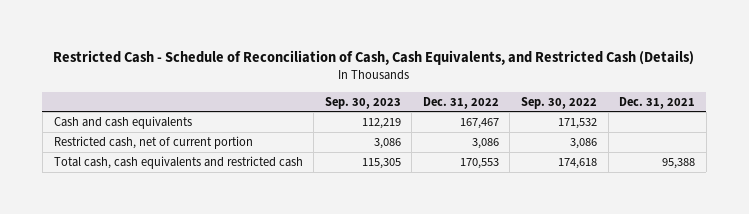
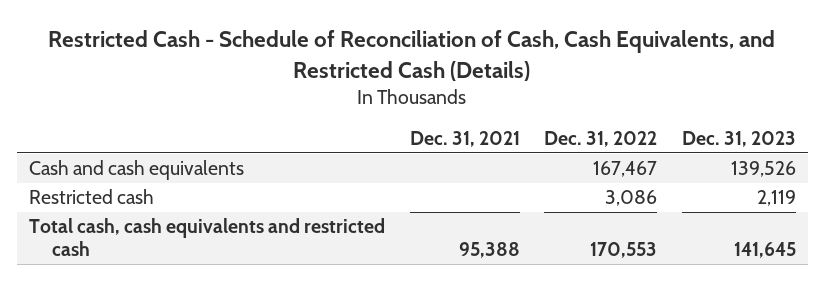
[324,96,401,109] Sep. 30, 2023 -> none
[521,96,598,109] Sep. 30, 2022 -> none
none -> [681,130,796,147] Dec. 31, 2023
[53,135,253,149] Restricted cash, net of current portion -> [29,189,155,205] Restricted cash

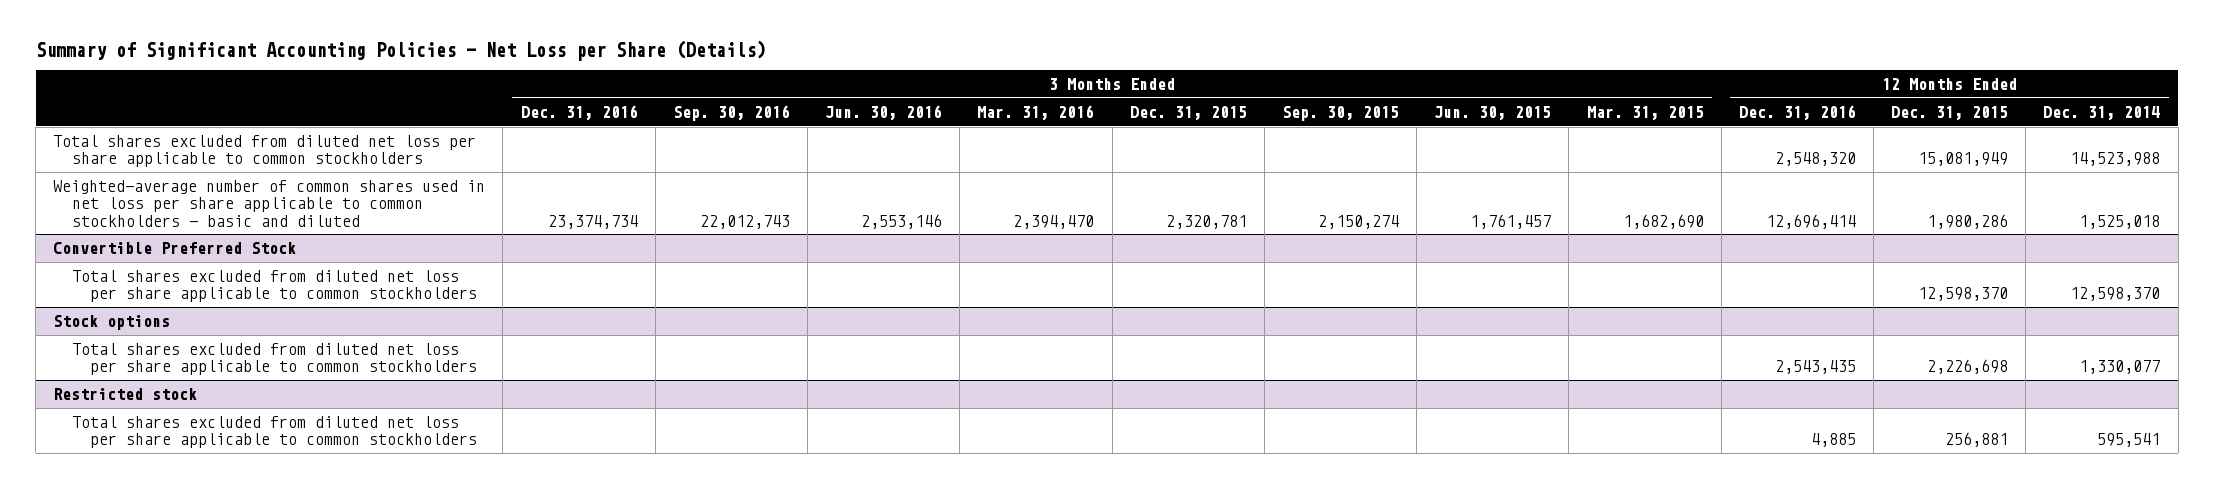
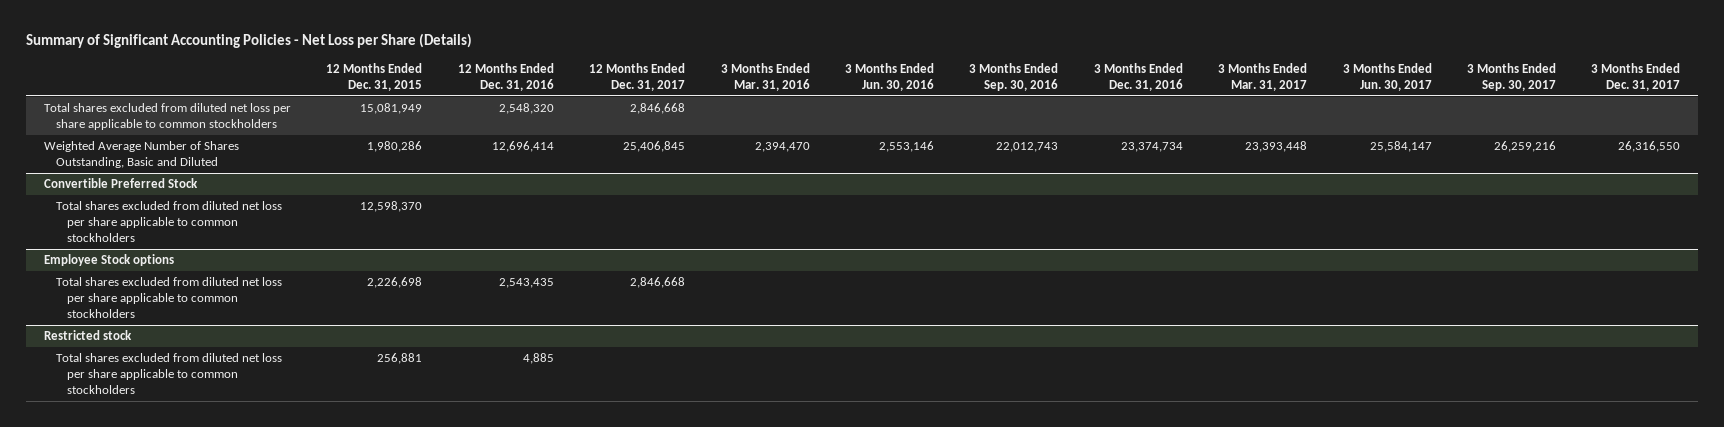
[1129,106,1247,121] Dec. 31, 2015 -> none
[1282,106,1400,122] Sep. 30, 2015 -> none
[1434,106,1552,121] Jun. 30, 2015 -> none
[1586,106,1704,121] Mar. 31, 2015 -> none
[2043,106,2161,121] Dec. 31, 2014 -> none
none -> [589,63,686,91] 12 Months Ended Dec. 31, 2017
none -> [1218,63,1308,91] 3 Months Ended Mar. 31, 2017
none -> [1342,63,1432,91] 3 Months Ended Jun. 30, 2017
none -> [1467,63,1557,91] 3 Months Ended Sep. 30, 2017
none -> [1591,63,1681,91] 3 Months Ended Dec. 31, 2017
[53,180,486,227] Weighted-average number of common shares used in net loss per share applicable to common stockholders - basic and diluted -> [43,141,239,168] Weighted Average Number of Shares Outstanding, Basic and Diluted
[53,315,171,331] Stock options -> [43,254,174,267] Employee Stock options

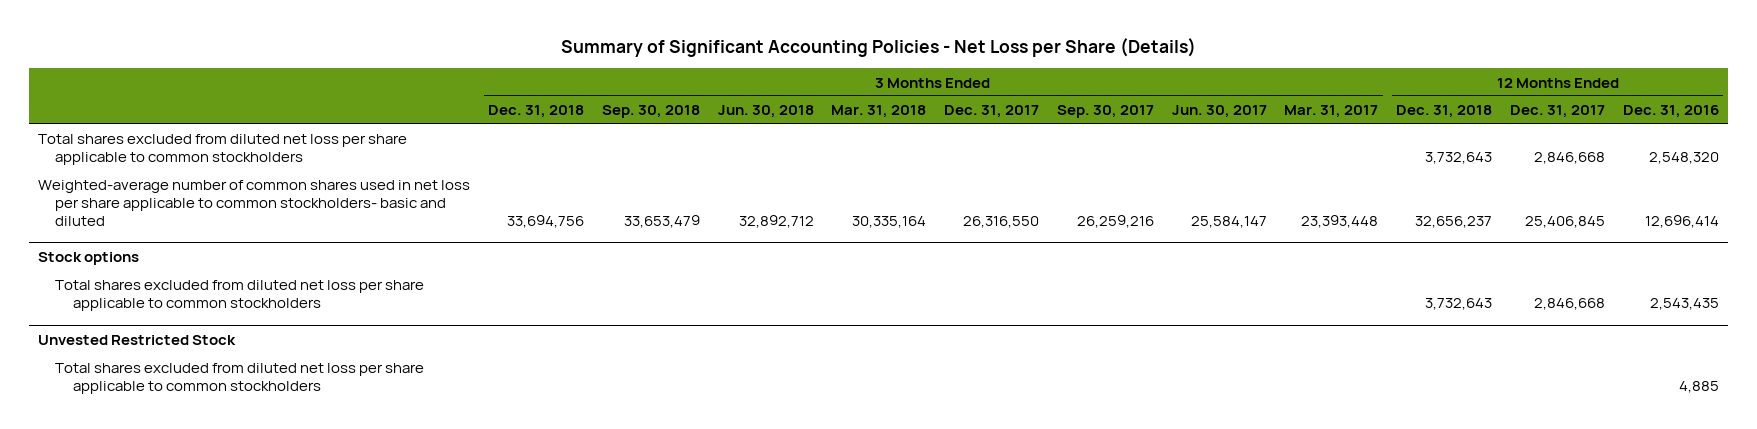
[326,63,423,91] 12 Months Ended Dec. 31, 2015 -> none
[720,63,810,91] 3 Months Ended Mar. 31, 2016 -> none
[844,63,934,91] 3 Months Ended Jun. 30, 2016 -> none
[969,63,1059,91] 3 Months Ended Sep. 30, 2016 -> none
[1093,63,1183,91] 3 Months Ended Dec. 31, 2016 -> none
none -> [488,105,585,119] Dec. 31, 2018
none -> [601,105,700,119] Sep. 30, 2018
none -> [717,105,814,119] Jun. 30, 2018
none -> [831,105,927,119] Mar. 31, 2018
none -> [1396,105,1493,119] Dec. 31, 2018
[43,178,198,189] Convertible Preferred Stock -> none
[55,201,282,242] Total shares excluded from diluted net loss per share applicable to common stockholders -> none
[43,141,239,168] Weighted Average Number of Shares Outstanding, Basic and Diluted -> [38,180,471,226] Weighted-average number of common shares used in net loss per share applicable to common stockholders- basic and diluted
[43,254,174,267] Employee Stock options -> [38,252,140,266] Stock options
[43,330,132,341] Restricted stock -> [38,335,237,346] Unvested Restricted Stock

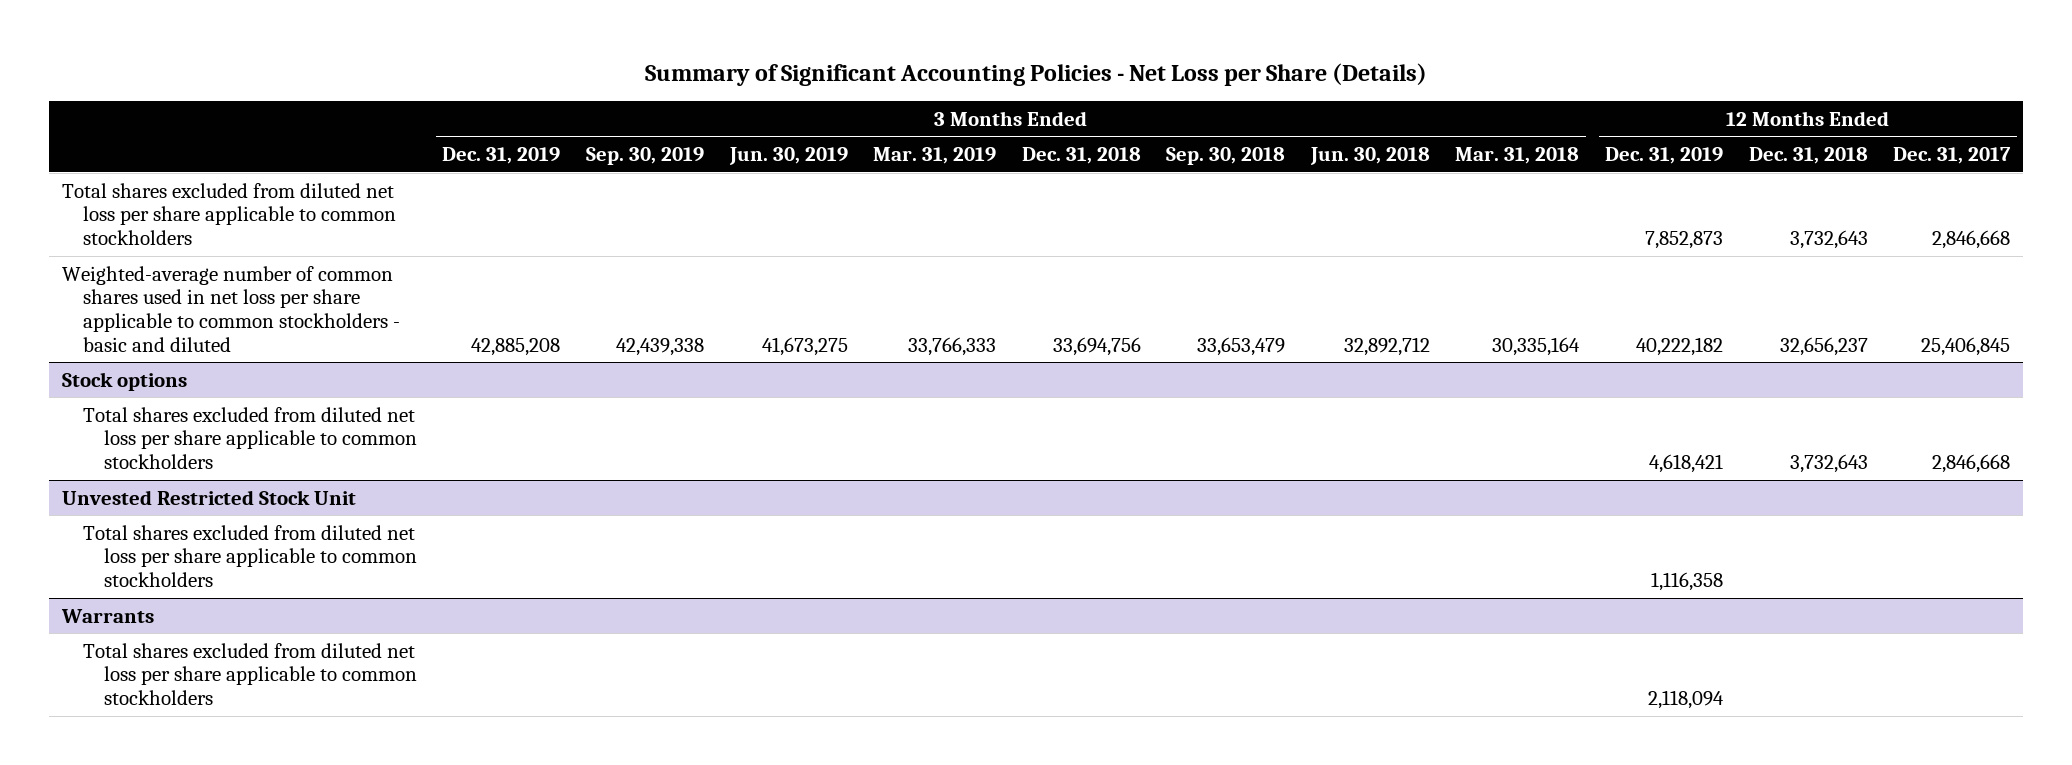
[944,105,1040,119] Dec. 31, 2017 -> none
[1056,105,1154,119] Sep. 30, 2017 -> none
[1171,105,1267,119] Jun. 30, 2017 -> none
[1284,105,1379,119] Mar. 31, 2017 -> none
[1622,105,1719,119] Dec. 31, 2016 -> none
none -> [442,147,561,165] Dec. 31, 2019
none -> [585,147,704,166] Sep. 30, 2019
none -> [728,147,848,166] Jun. 30, 2019
none -> [873,147,997,165] Mar. 31, 2019
none -> [1605,147,1724,165] Dec. 31, 2019
[38,180,471,226] Weighted-average number of common shares used in net loss per share applicable to common stockholders- basic and diluted -> [61,265,400,352] Weighted-average number of common shares used in net loss per share applicable to common stockholders - basic and diluted
[38,335,237,346] Unvested Restricted Stock -> [61,489,356,505] Unvested Restricted Stock Unit
none -> [60,608,154,623] Warrants
none -> [82,642,417,706] Total shares excluded from diluted net loss per share applicable to common stockholders

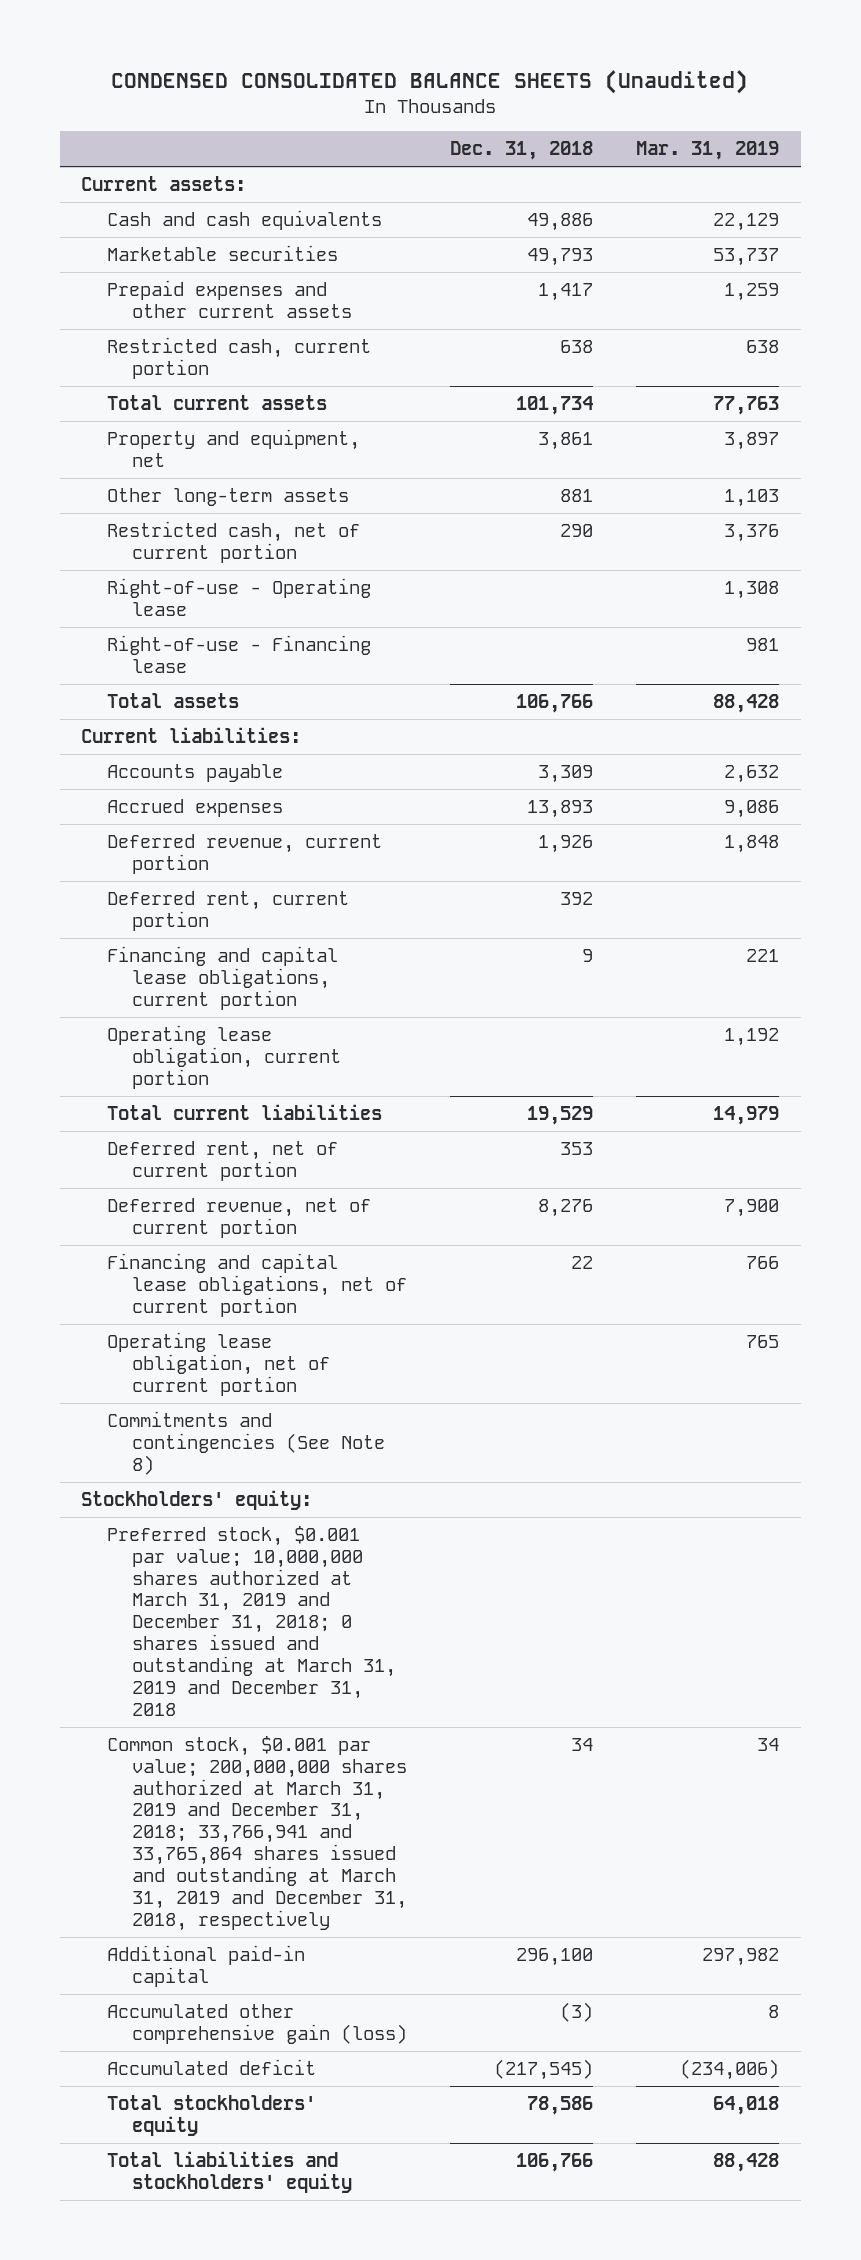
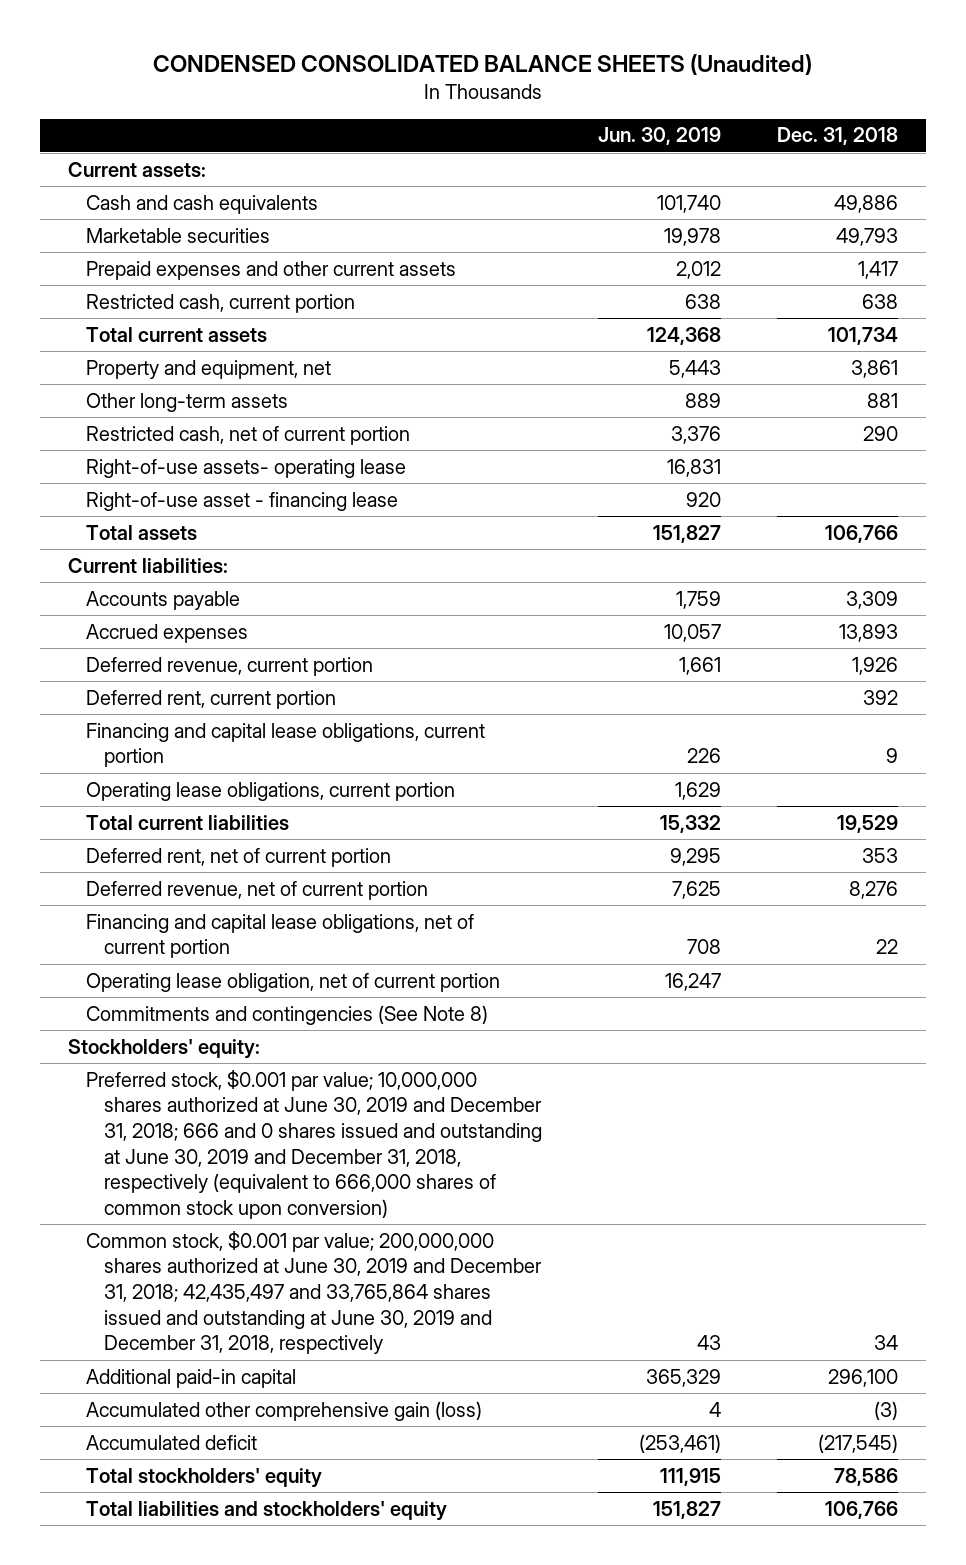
[636,141,780,161] Mar. 31, 2019 -> none
none -> [597,127,721,146] Jun. 30, 2019
[106,577,371,616] Right-of-use - Operating lease -> [86,458,407,478] Right-of-use assets- operating lease
[106,634,371,673] Right-of-use - Financing lease -> [86,491,399,511] Right-of-use asset - financing lease
[106,1024,341,1089] Operating lease obligation, current portion -> [86,781,456,801] Operating lease obligations, current portion
[106,1525,396,1716] Preferred stock, $0.001 par value; 10,000,000 shares authorized at March 31, 2019 and December 31, 2018; 0 shares issued and outstanding at March 31, 2019 and December 31, 2018 -> [86,1069,542,1220] Preferred stock, $0.001 par value; 10,000,000 shares authorized at June 30, 2019 and December 31, 2018; 666 and 0 shares issued and outstanding at June 30, 2019 and December 31, 2018, respectively (equivalent to 666,000 shares of common stock upon conversion)
[106,1735,407,1931] Common stock, $0.001 par value; 200,000,000 shares authorized at March 31, 2019 and December 31, 2018; 33,766,941 and 33,765,864 shares issued and outstanding at March 31, 2019 and December 31, 2018, respectively -> [86,1230,542,1355] Common stock, $0.001 par value; 200,000,000 shares authorized at June 30, 2019 and December 31, 2018; 42,435,497 and 33,765,864 shares issued and outstanding at June 30, 2019 and December 31, 2018, respectively

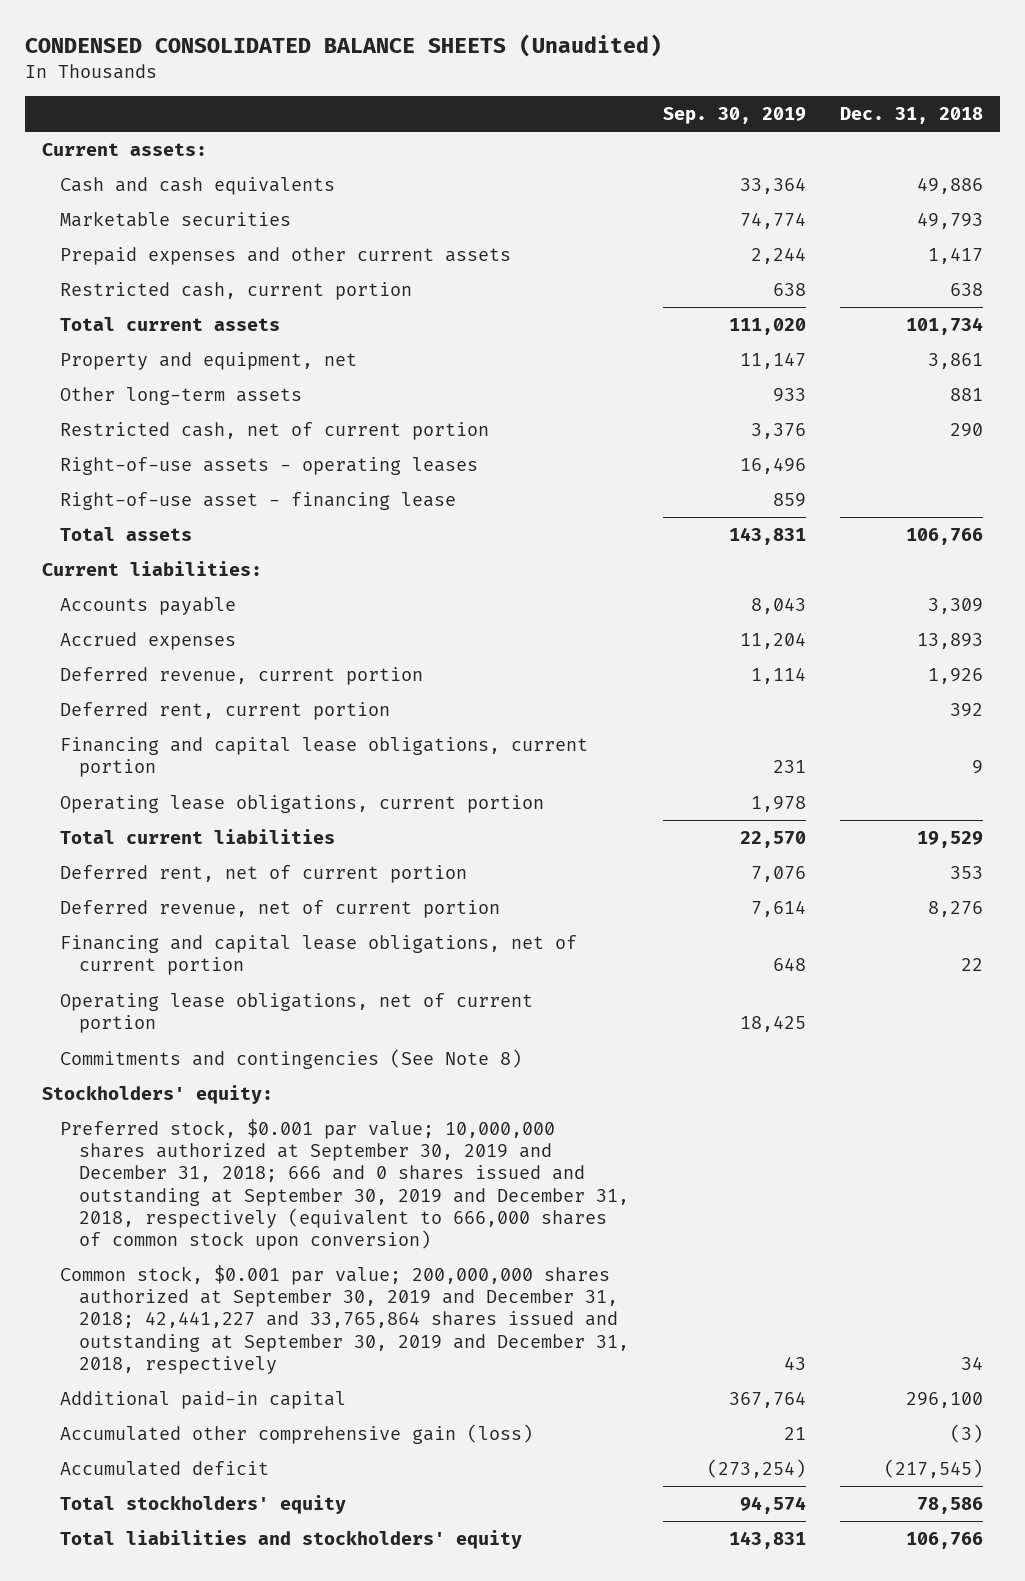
[597,127,721,146] Jun. 30, 2019 -> none
none -> [662,106,806,124] Sep. 30, 2019
[86,458,407,478] Right-of-use assets- operating lease -> [60,457,479,476] Right-of-use assets - operating leases
[86,972,501,992] Operating lease obligation, net of current portion -> [60,993,534,1034] Operating lease obligations, net of current portion
[86,1069,542,1220] Preferred stock, $0.001 par value; 10,000,000 shares authorized at June 30, 2019 and December 31, 2018; 666 and 0 shares issued and outstanding at June 30, 2019 and December 31, 2018, respectively (equivalent to 666,000 shares of common stock upon conversion) -> [60,1119,629,1251] Preferred stock, $0.001 par value; 10,000,000 shares authorized at September 30, 2019 and December 31, 2018; 666 and 0 shares issued and outstanding at September 30, 2019 and December 31, 2018, respectively (equivalent to 666,000 shares of common stock upon conversion)
[86,1230,542,1355] Common stock, $0.001 par value; 200,000,000 shares authorized at June 30, 2019 and December 31, 2018; 42,435,497 and 33,765,864 shares issued and outstanding at June 30, 2019 and December 31, 2018, respectively -> [60,1265,629,1374] Common stock, $0.001 par value; 200,000,000 shares authorized at September 30, 2019 and December 31, 2018; 42,441,227 and 33,765,864 shares issued and outstanding at September 30, 2019 and December 31, 2018, respectively

